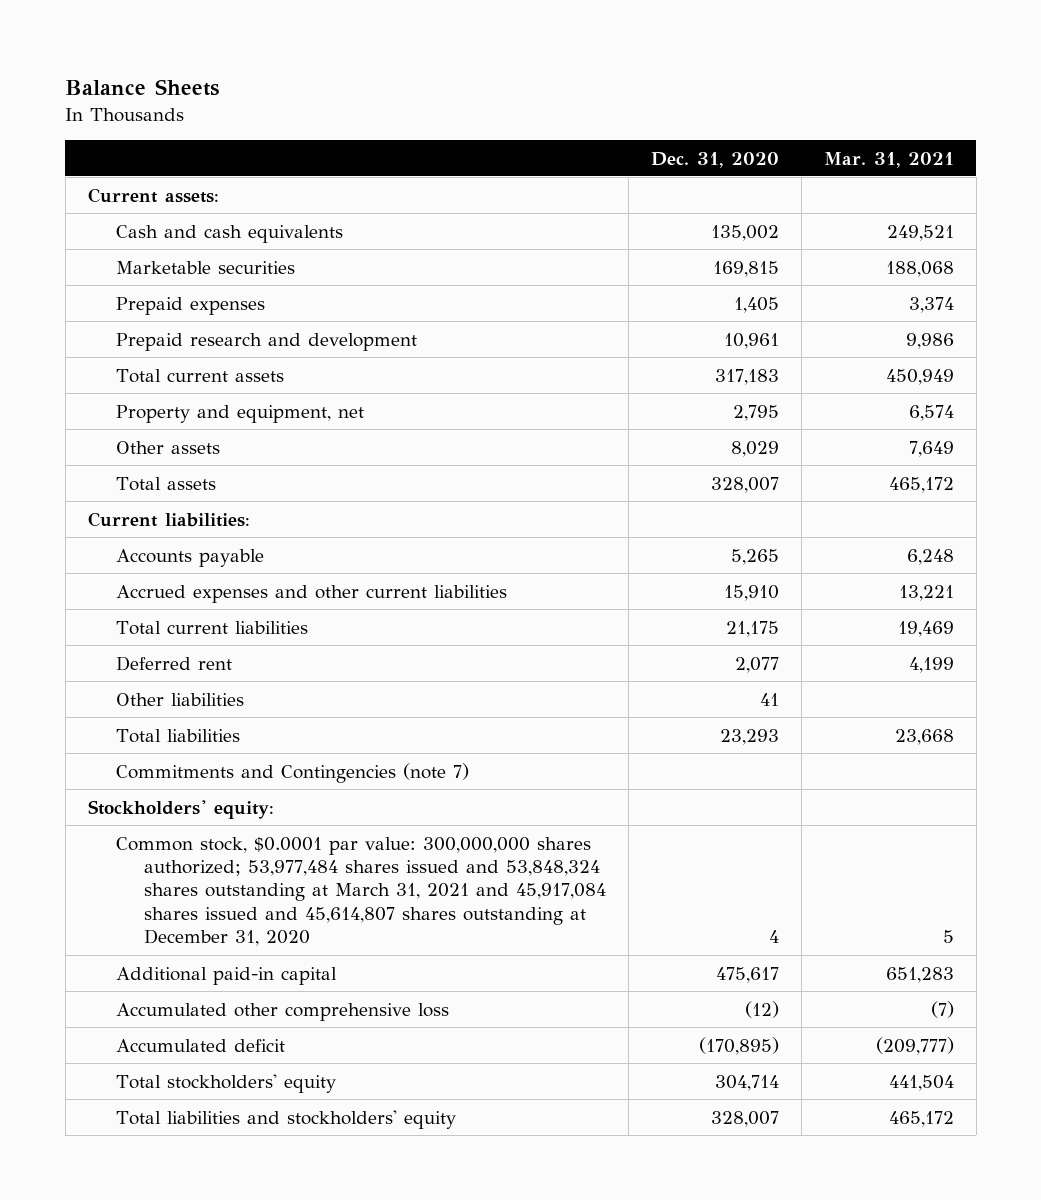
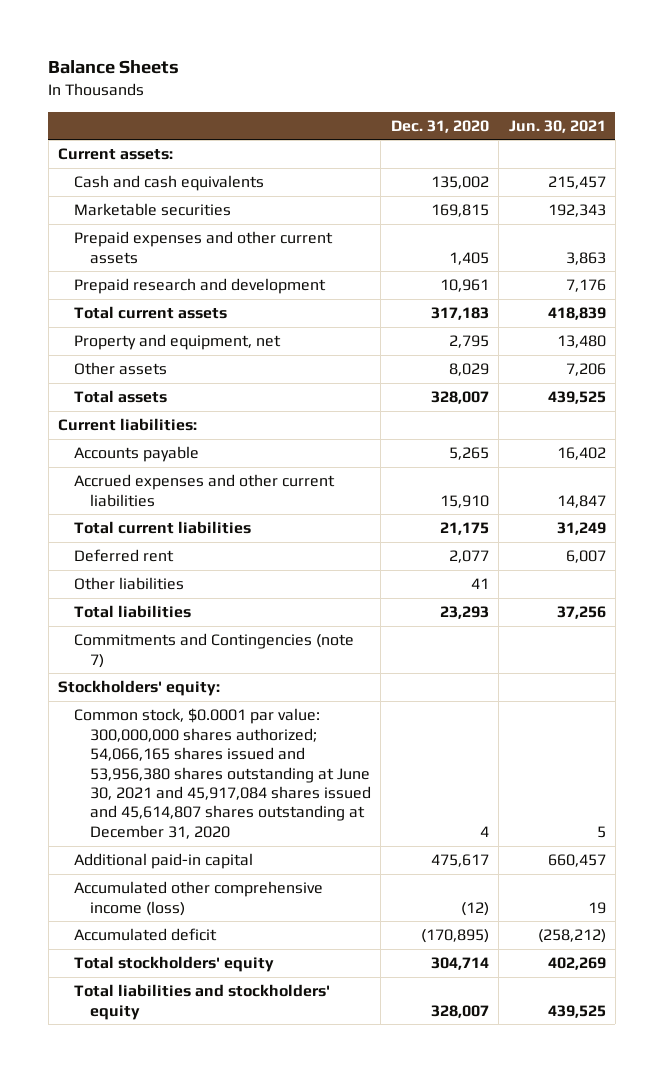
[823,151,954,168] Mar. 31, 2021 -> none
none -> [508,119,606,133] Jun. 30, 2021
[115,296,265,315] Prepaid expenses -> [74,231,334,264] Prepaid expenses and other current assets
[115,836,606,947] Common stock, $0.0001 par value: 300,000,000 shares authorized; 53,977,484 shares issued and 53,848,324 shares outstanding at March 31, 2021 and 45,917,084 shares issued and 45,614,807 shares outstanding at December 31, 2020 -> [74,708,372,839] Common stock, $0.0001 par value: 300,000,000 shares authorized; 54,066,165 shares issued and 53,956,380 shares outstanding at June 30, 2021 and 45,917,084 shares issued and 45,614,807 shares outstanding at December 31, 2020
[115,1002,449,1021] Accumulated other comprehensive loss -> [74,881,324,916] Accumulated other comprehensive income (loss)

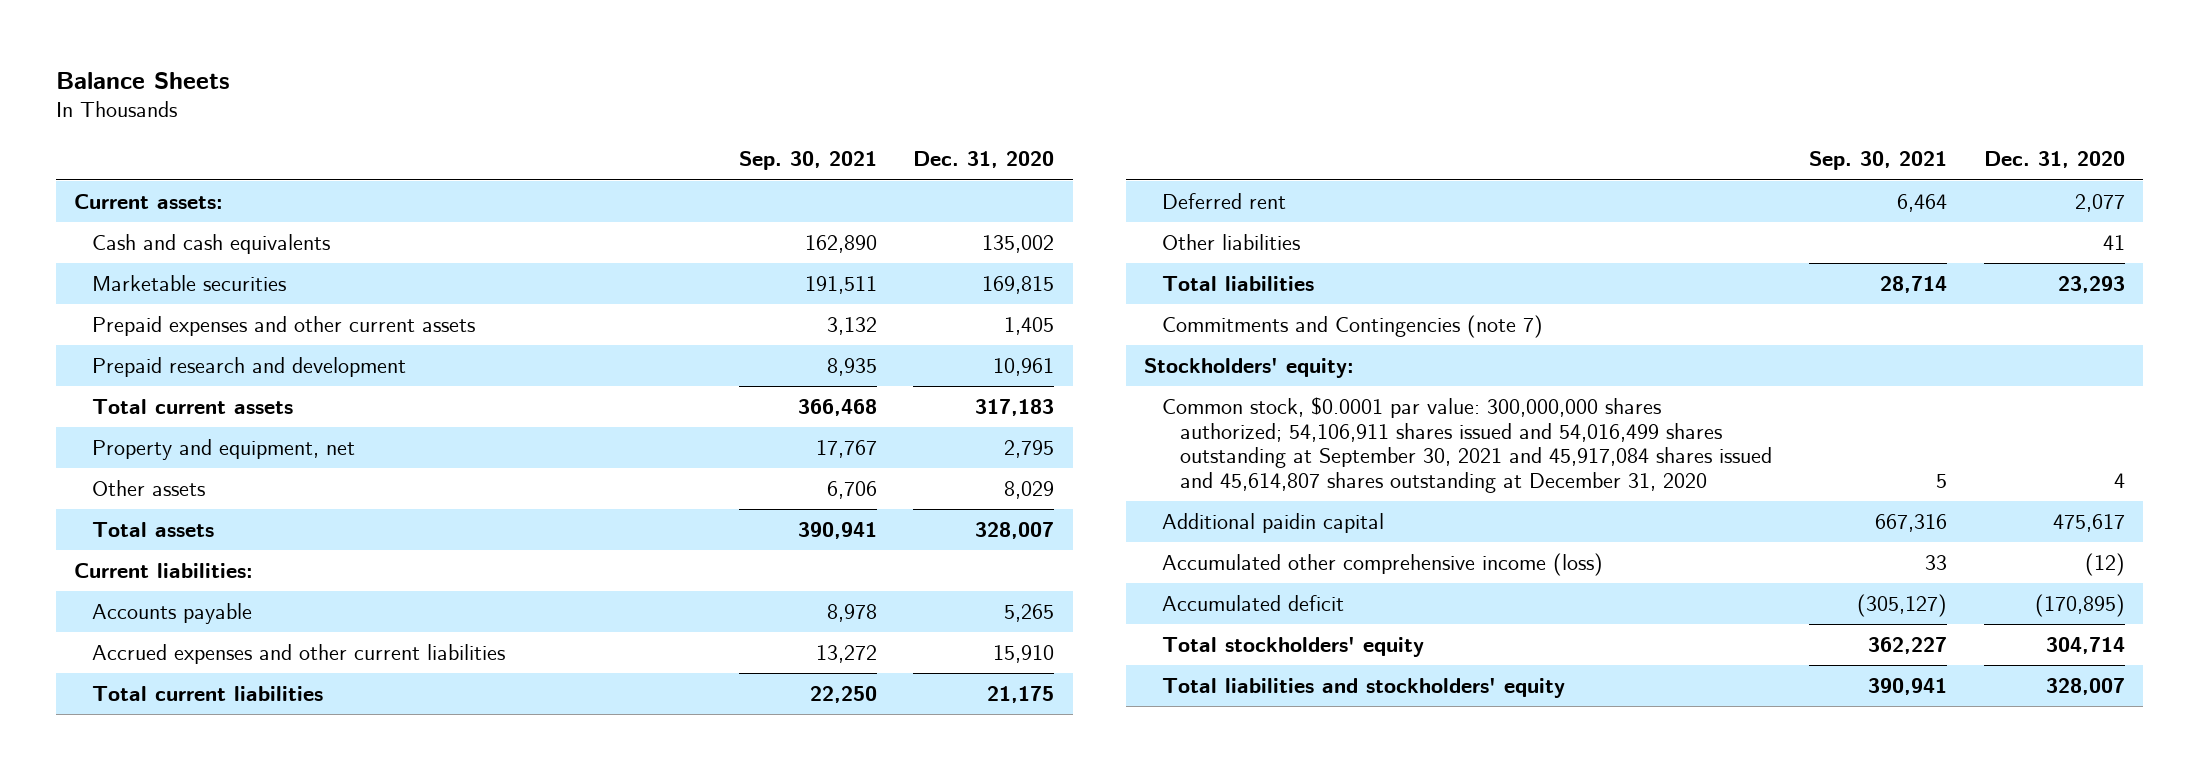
[508,119,606,133] Jun. 30, 2021 -> none
none -> [738,151,877,171] Sep. 30, 2021
[74,708,372,839] Common stock, $0.0001 par value: 300,000,000 shares authorized; 54,066,165 shares issued and 53,956,380 shares outstanding at June 30, 2021 and 45,917,084 shares issued and 45,614,807 shares outstanding at December 31, 2020 -> [1162,397,1773,494] Common stock, $0.0001 par value: 300,000,000 shares authorized; 54,106,911 shares issued and 54,016,499 shares outstanding at September 30, 2021 and 45,917,084 shares issued and 45,614,807 shares outstanding at December 31, 2020
[74,853,254,870] Additional paid-in capital -> [1162,513,1385,534] Additional paidin capital

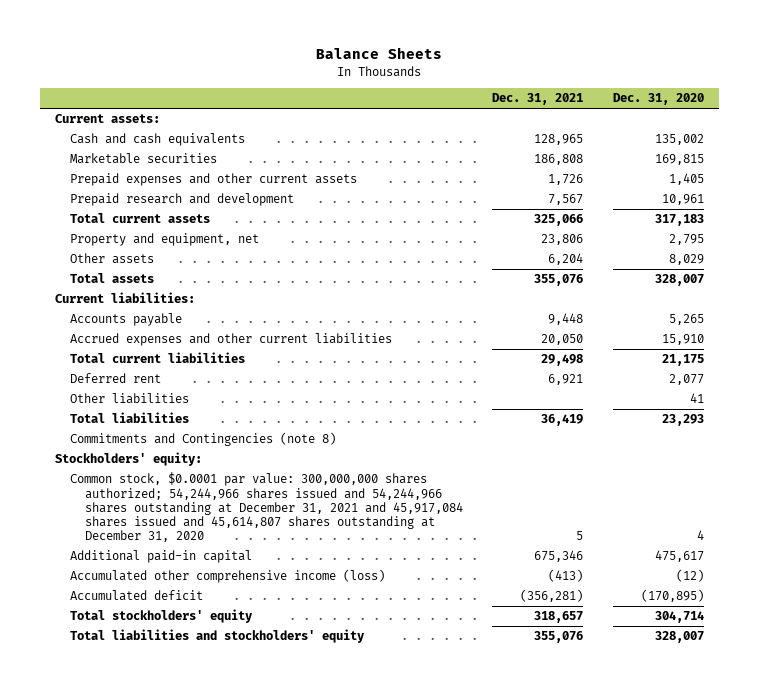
[738,151,877,171] Sep. 30, 2021 -> none
none -> [492,93,584,106] Dec. 31, 2021
[1162,315,1544,339] Commitments and Contingencies (note 7) -> [69,432,336,447] Commitments and Contingencies (note 8)
[1162,397,1773,494] Common stock, $0.0001 par value: 300,000,000 shares authorized; 54,106,911 shares issued and 54,016,499 shares outstanding at September 30, 2021 and 45,917,084 shares issued and 45,614,807 shares outstanding at December 31, 2020 -> [69,472,463,543] Common stock, $0.0001 par value: 300,000,000 shares authorized; 54,244,966 shares issued and 54,244,966 shares outstanding at December 31, 2021 and 45,917,084 shares issued and 45,614,807 shares outstanding at December 31, 2020
[1162,513,1385,534] Additional paidin capital -> [69,550,252,564] Additional paid-in capital

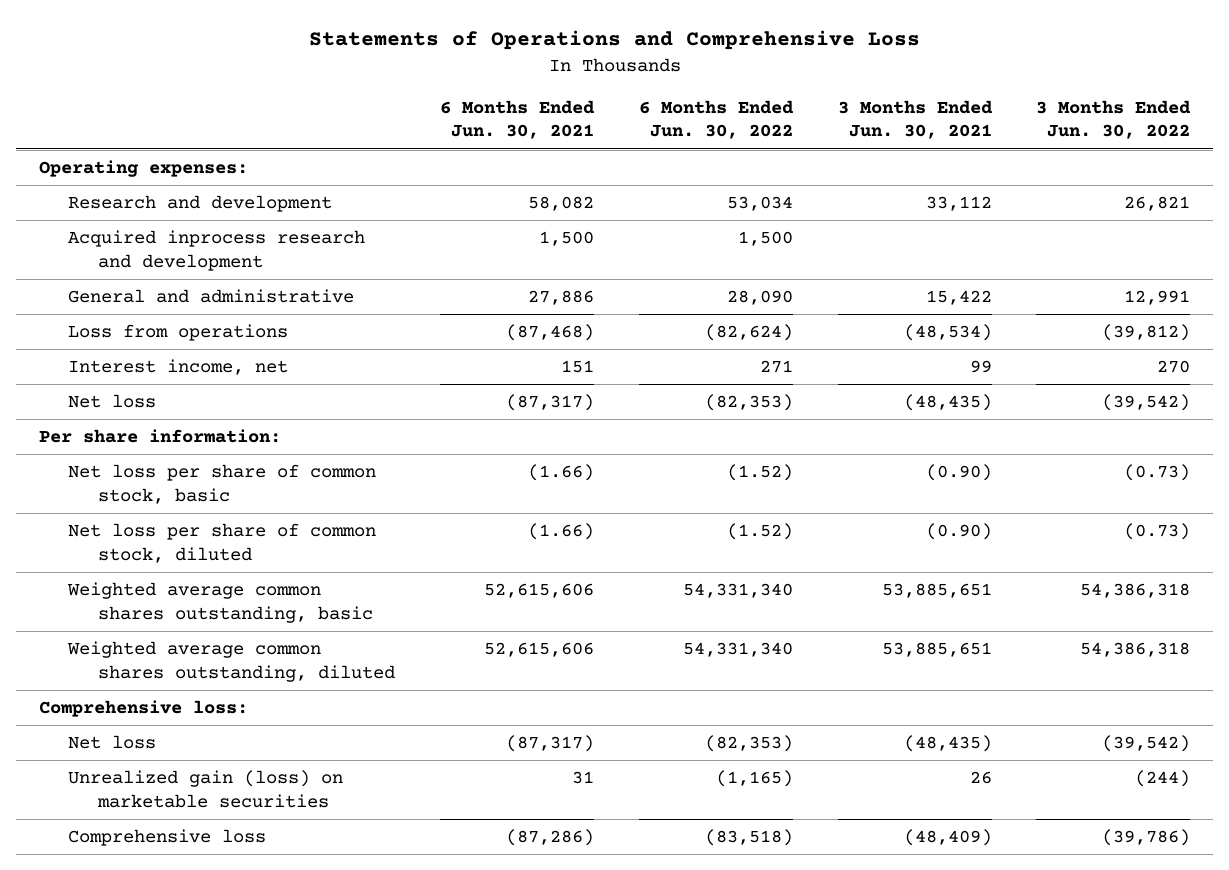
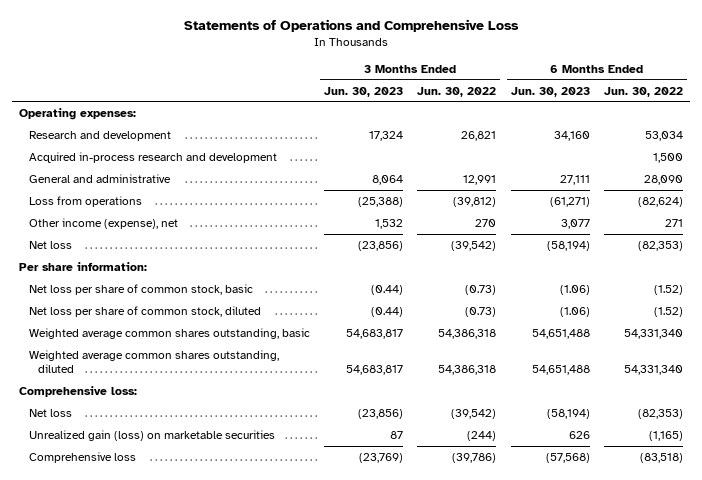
[439,99,595,140] 6 Months Ended Jun. 30, 2021 -> none
[837,99,993,140] 3 Months Ended Jun. 30, 2021 -> none
none -> [323,86,403,97] Jun. 30, 2023
none -> [510,86,590,97] Jun. 30, 2023
[68,230,366,271] Acquired inprocess research and development -> [28,151,277,163] Acquired in-process research and development
[68,359,289,376] Interest income, net -> [28,217,178,229] Other income (expense), net

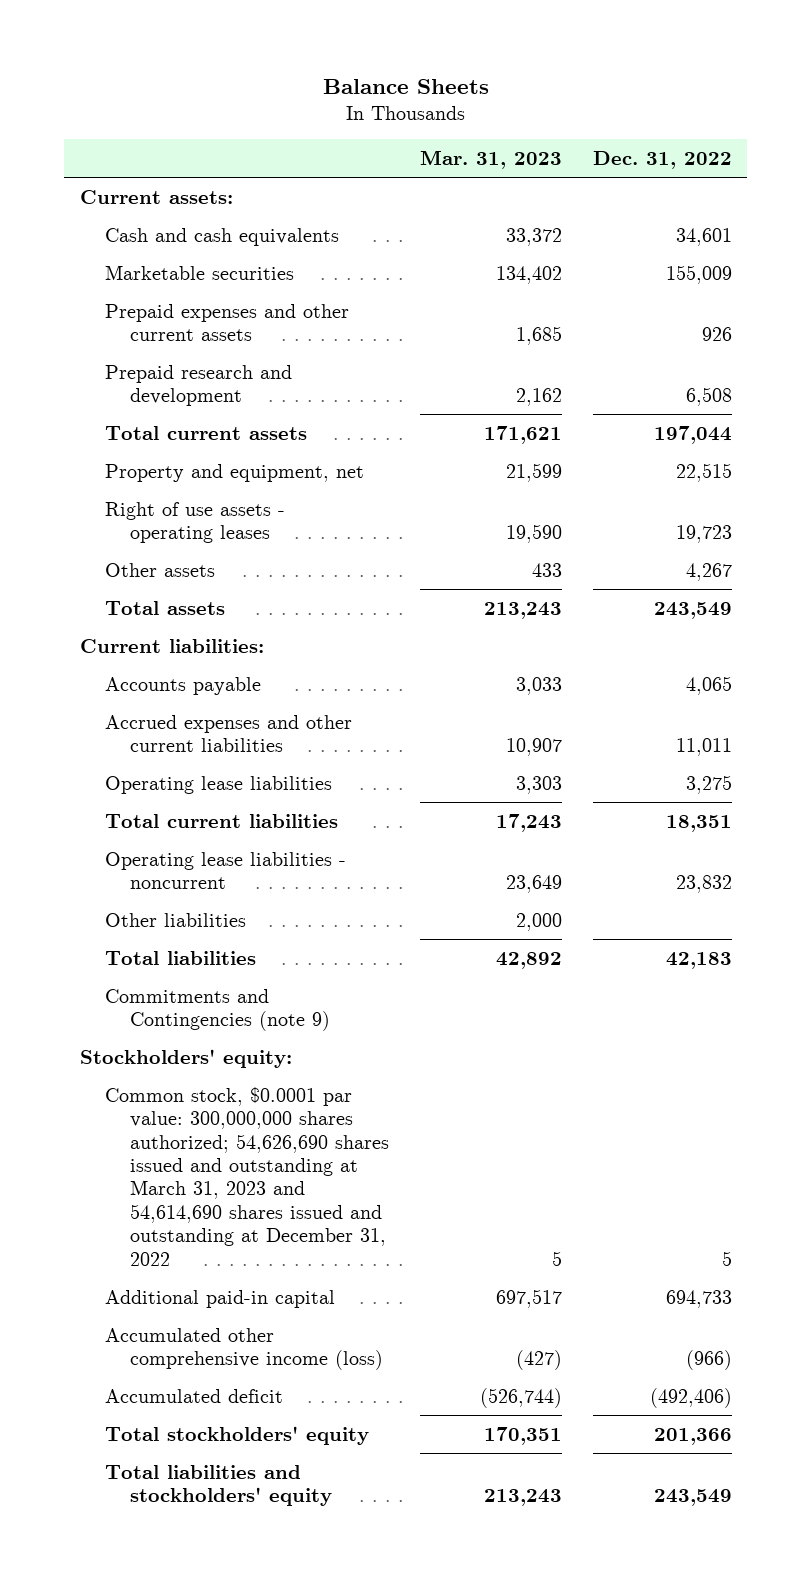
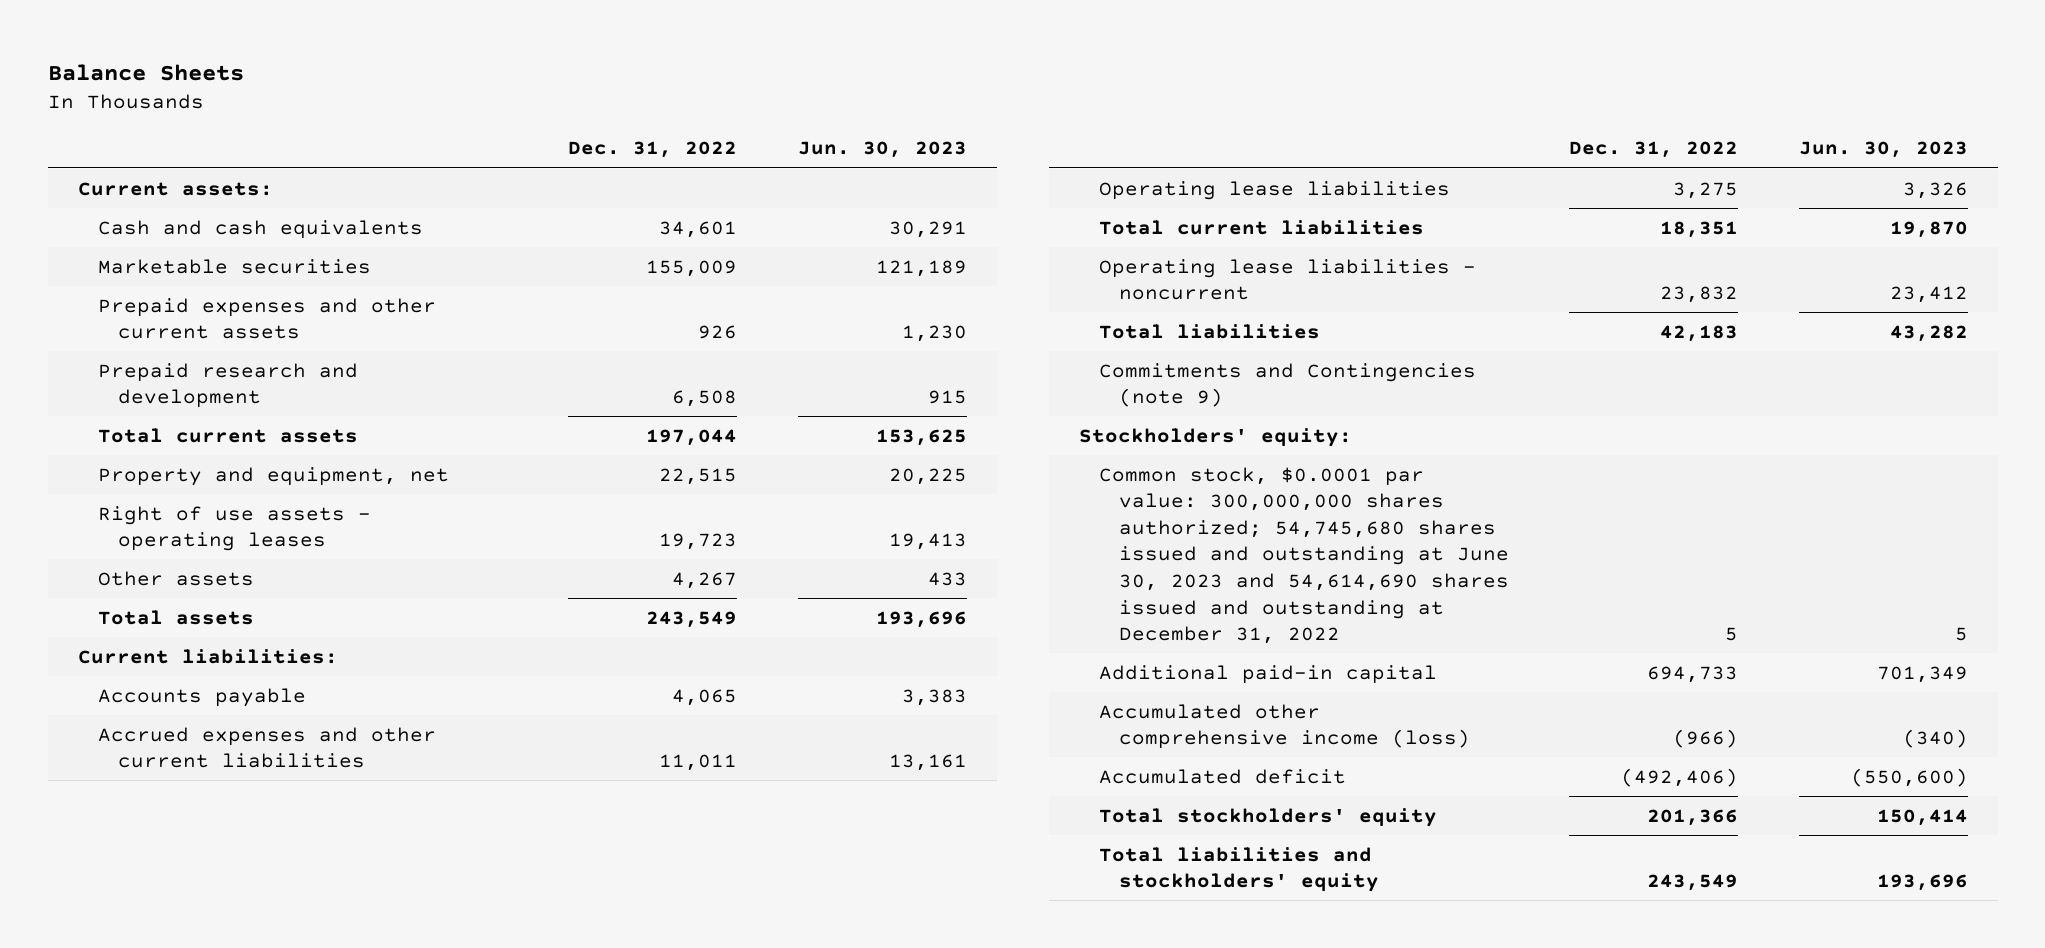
[419,150,562,170] Mar. 31, 2023 -> none
none -> [797,141,967,159] Jun. 30, 2023
[104,912,246,927] Other liabilities -> none
[104,1086,389,1266] Common stock, $0.0001 par value: 300,000,000 shares authorized; 54,626,690 shares issued and outstanding at March 31, 2023 and 54,614,690 shares issued and outstanding at December 31, 2022 -> [1099,466,1510,645] Common stock, $0.0001 par value: 300,000,000 shares authorized; 54,745,680 shares issued and outstanding at June 30, 2023 and 54,614,690 shares issued and outstanding at December 31, 2022

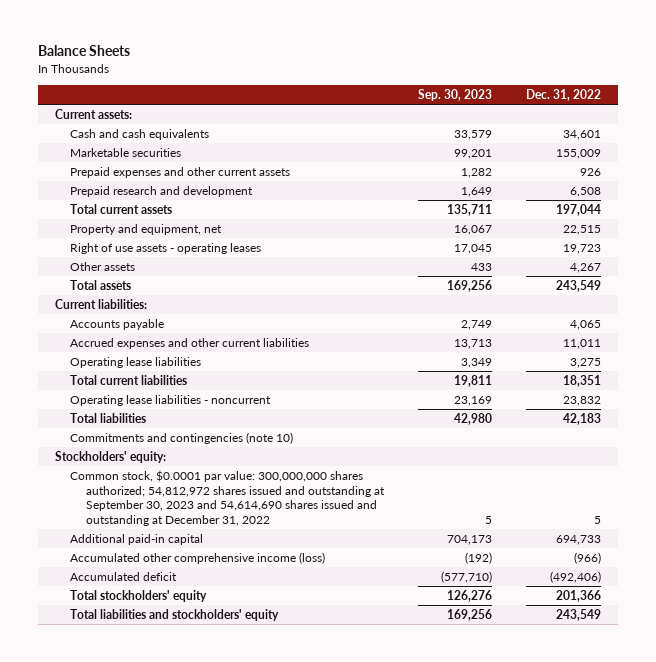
[797,141,967,159] Jun. 30, 2023 -> none
none -> [418,88,493,101] Sep. 30, 2023
[1099,362,1477,408] Commitments and Contingencies (note 9) -> [70,431,294,444] Commitments and contingencies (note 10)
[1099,466,1510,645] Common stock, $0.0001 par value: 300,000,000 shares authorized; 54,745,680 shares issued and outstanding at June 30, 2023 and 54,614,690 shares issued and outstanding at December 31, 2022 -> [70,469,385,526] Common stock, $0.0001 par value: 300,000,000 shares authorized; 54,812,972 shares issued and outstanding at September 30, 2023 and 54,614,690 shares issued and outstanding at December 31, 2022

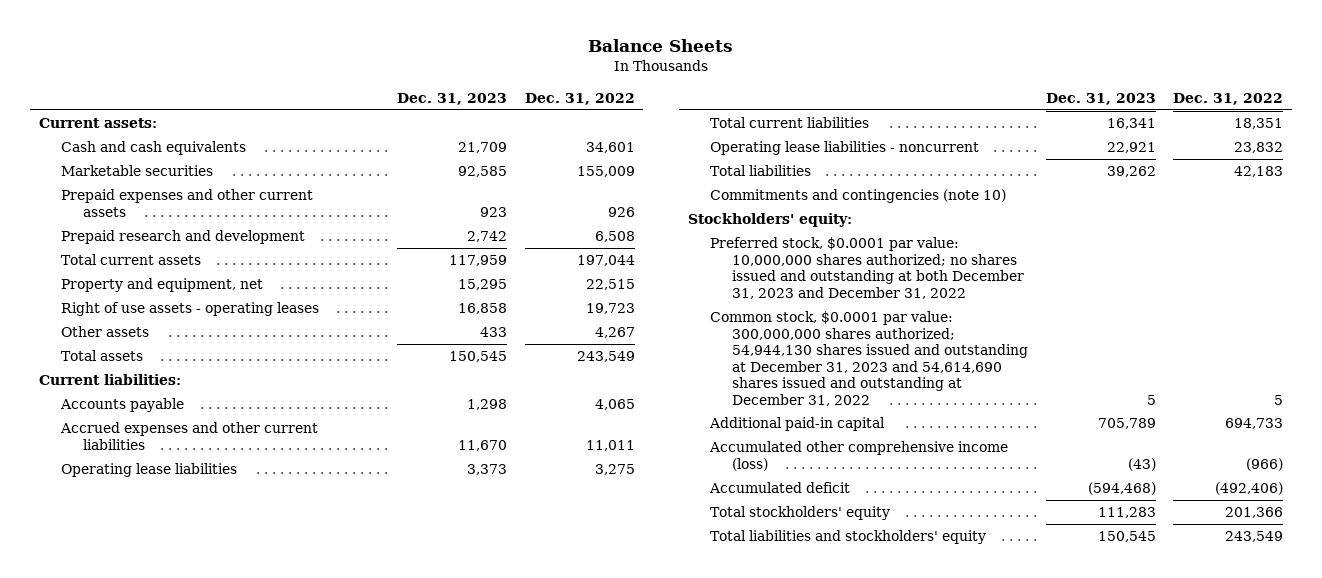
[418,88,493,101] Sep. 30, 2023 -> none
none -> [397,92,508,105] Dec. 31, 2023
none -> [709,237,1025,299] Preferred stock, $0.0001 par value: 10,000,000 shares authorized; no shares issued and outstanding at both December 31, 2023 and December 31, 2022
[70,469,385,526] Common stock, $0.0001 par value: 300,000,000 shares authorized; 54,812,972 shares issued and outstanding at September 30, 2023 and 54,614,690 shares issued and outstanding at December 31, 2022 -> [709,311,1029,406] Common stock, $0.0001 par value: 300,000,000 shares authorized; 54,944,130 shares issued and outstanding at December 31, 2023 and 54,614,690 shares issued and outstanding at December 31, 2022

